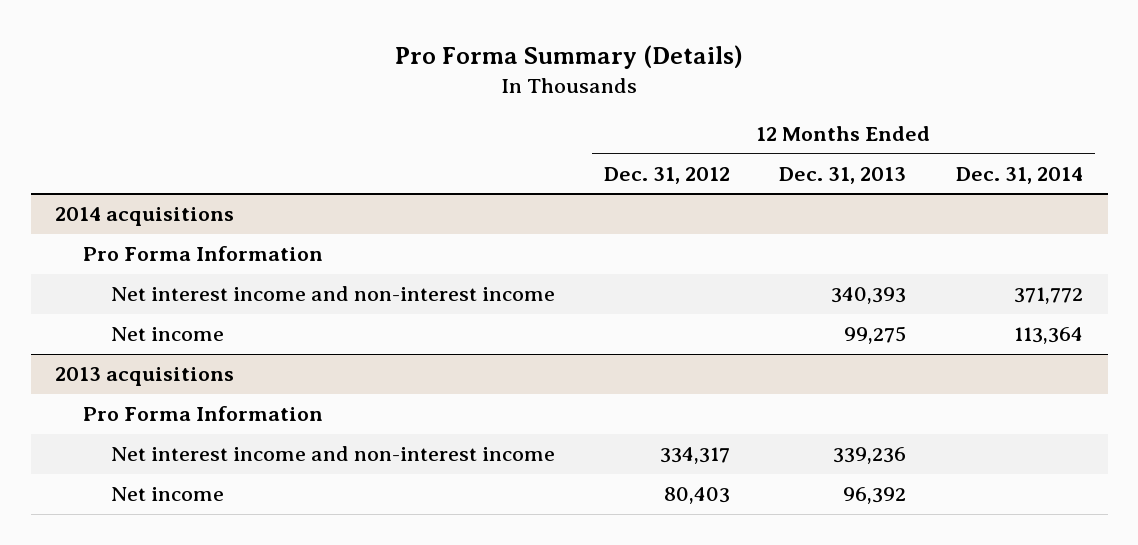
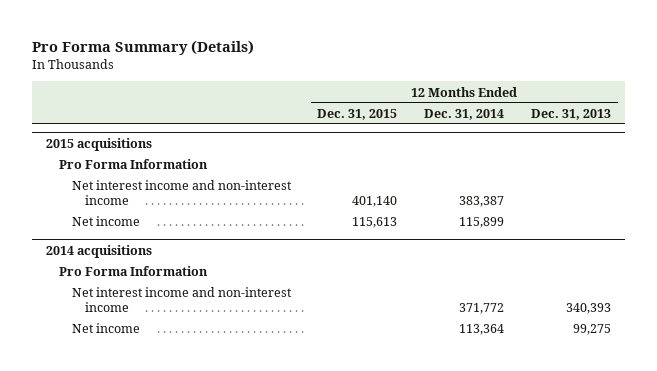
[603,166,730,184] Dec. 31, 2012 -> none
none -> [317,108,398,120] Dec. 31, 2015
none -> [45,137,152,151] 2015 acquisitions
none -> [58,159,208,170] Pro Forma Information
none -> [71,180,292,205] Net interest income and non-interest income
none -> [71,216,140,227] Net income
[55,367,235,387] 2013 acquisitions -> none
[82,406,323,422] Pro Forma Information -> none
[110,446,555,462] Net interest income and non-interest income -> none
[110,487,224,502] Net income -> none

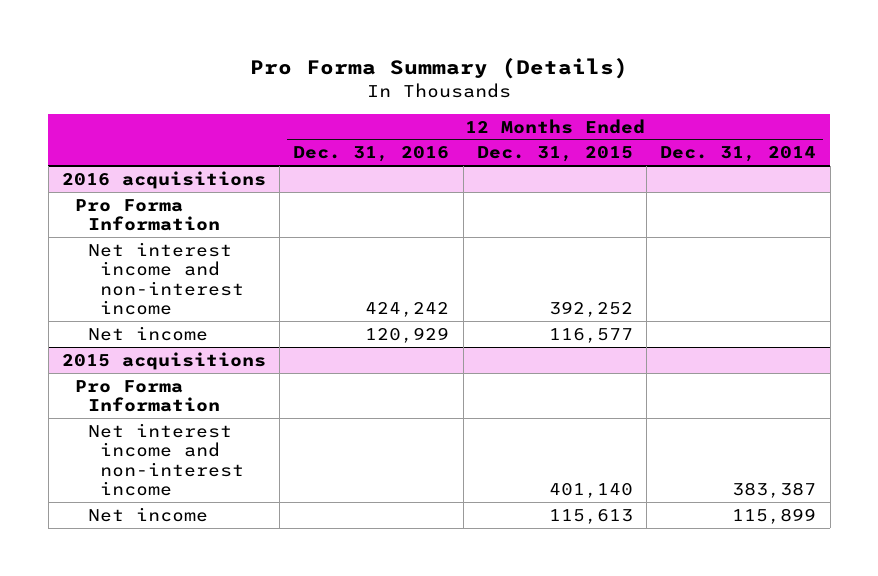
[531,108,612,120] Dec. 31, 2013 -> none
none -> [293,146,450,163] Dec. 31, 2016
none -> [62,170,267,189] 2016 acquisitions
none -> [74,198,220,232] Pro Forma Information
none -> [87,241,245,316] Net interest income and non-interest income
none -> [87,325,208,341] Net income
[45,244,152,258] 2014 acquisitions -> none
[58,266,208,277] Pro Forma Information -> none
[71,287,292,312] Net interest income and non-interest income -> none
[71,323,140,334] Net income -> none

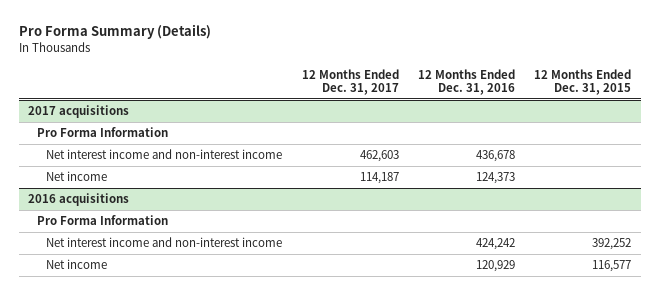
[660,146,817,163] Dec. 31, 2014 -> none
none -> [301,68,399,96] 12 Months Ended Dec. 31, 2017
none -> [28,105,130,119] 2017 acquisitions
none -> [37,127,169,138] Pro Forma Information
none -> [46,149,283,160] Net interest income and non-interest income
none -> [46,171,108,182] Net income
[62,351,267,370] 2015 acquisitions -> none
[74,379,220,413] Pro Forma Information -> none
[87,422,245,497] Net interest income and non-interest income -> none
[87,506,208,522] Net income -> none

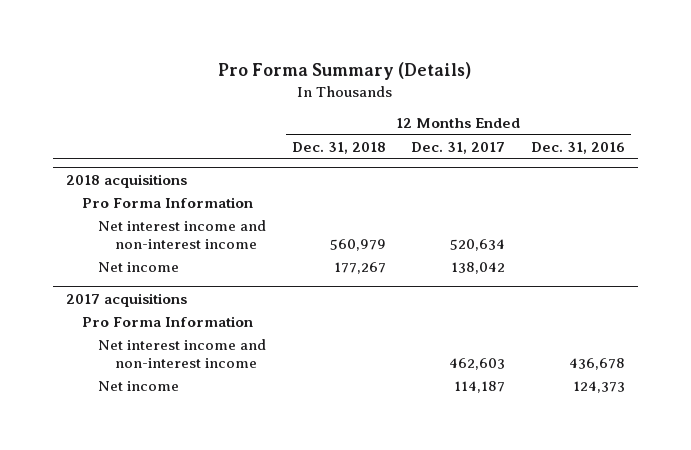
[534,68,632,96] 12 Months Ended Dec. 31, 2015 -> none
none -> [291,141,386,154] Dec. 31, 2018
none -> [65,173,187,188] 2018 acquisitions
none -> [81,196,253,208] Pro Forma Information
none -> [98,219,267,249] Net interest income and non-interest income
none -> [98,261,180,272] Net income
[28,193,130,207] 2016 acquisitions -> none
[37,215,169,226] Pro Forma Information -> none
[46,237,283,248] Net interest income and non-interest income -> none
[46,259,108,270] Net income -> none

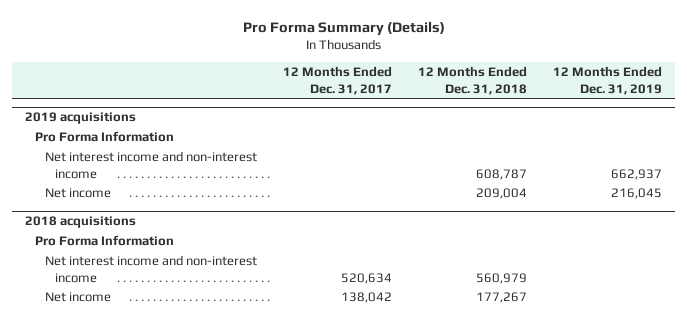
[531,141,626,154] Dec. 31, 2016 -> none
none -> [553,66,663,95] 12 Months Ended Dec. 31, 2019
none -> [25,112,137,125] 2019 acquisitions
none -> [34,131,174,143] Pro Forma Information
none -> [44,151,257,179] Net interest income and non-interest income
none -> [44,188,111,199] Net income
[65,292,187,307] 2017 acquisitions -> none
[81,315,253,327] Pro Forma Information -> none
[98,338,267,368] Net interest income and non-interest income -> none
[98,380,180,391] Net income -> none

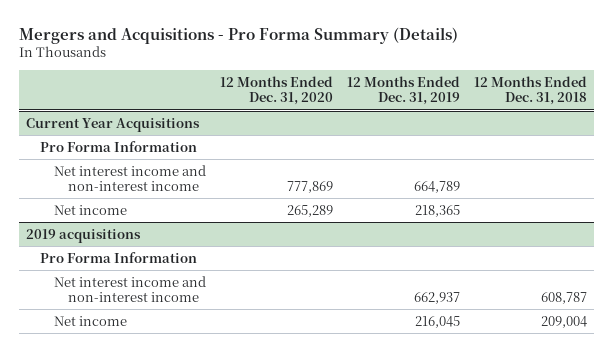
[242,20,445,36] Pro Forma Summary (Details) -> [19,26,459,44] Mergers and Acquisitions - Pro Forma Summary (Details)
[283,66,393,95] 12 Months Ended Dec. 31, 2017 -> none
none -> [219,76,333,106] 12 Months Ended Dec. 31, 2020
none -> [26,117,201,132] Current Year Acquisitions
none -> [40,140,198,152] Pro Forma Information
none -> [53,164,206,192] Net interest income and non-interest income
none -> [53,204,127,215] Net income
[25,216,137,229] 2018 acquisitions -> none
[34,235,174,247] Pro Forma Information -> none
[44,255,257,283] Net interest income and non-interest income -> none
[44,292,111,303] Net income -> none

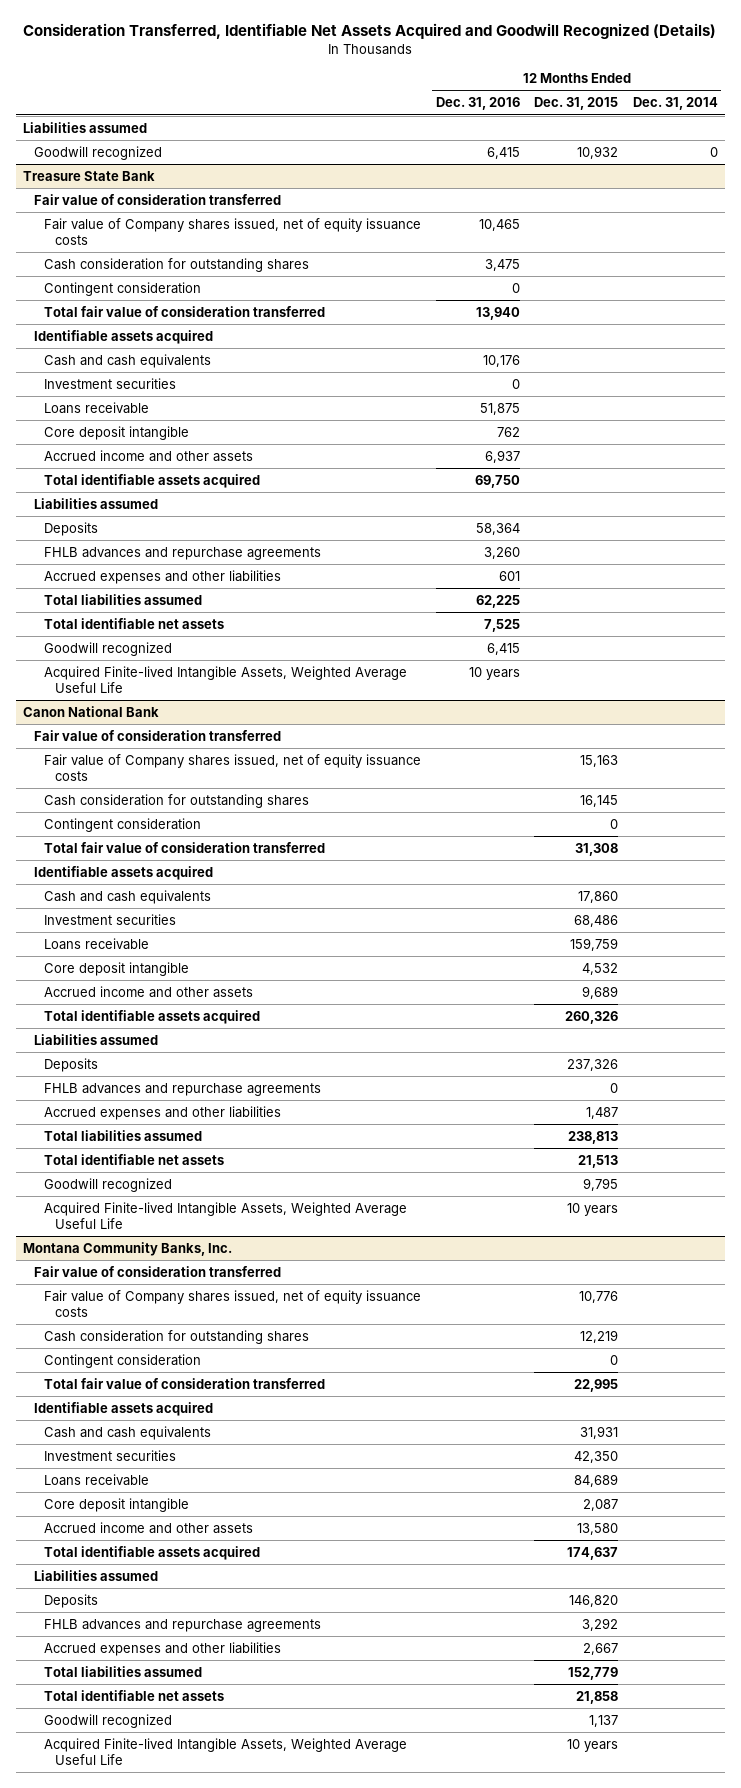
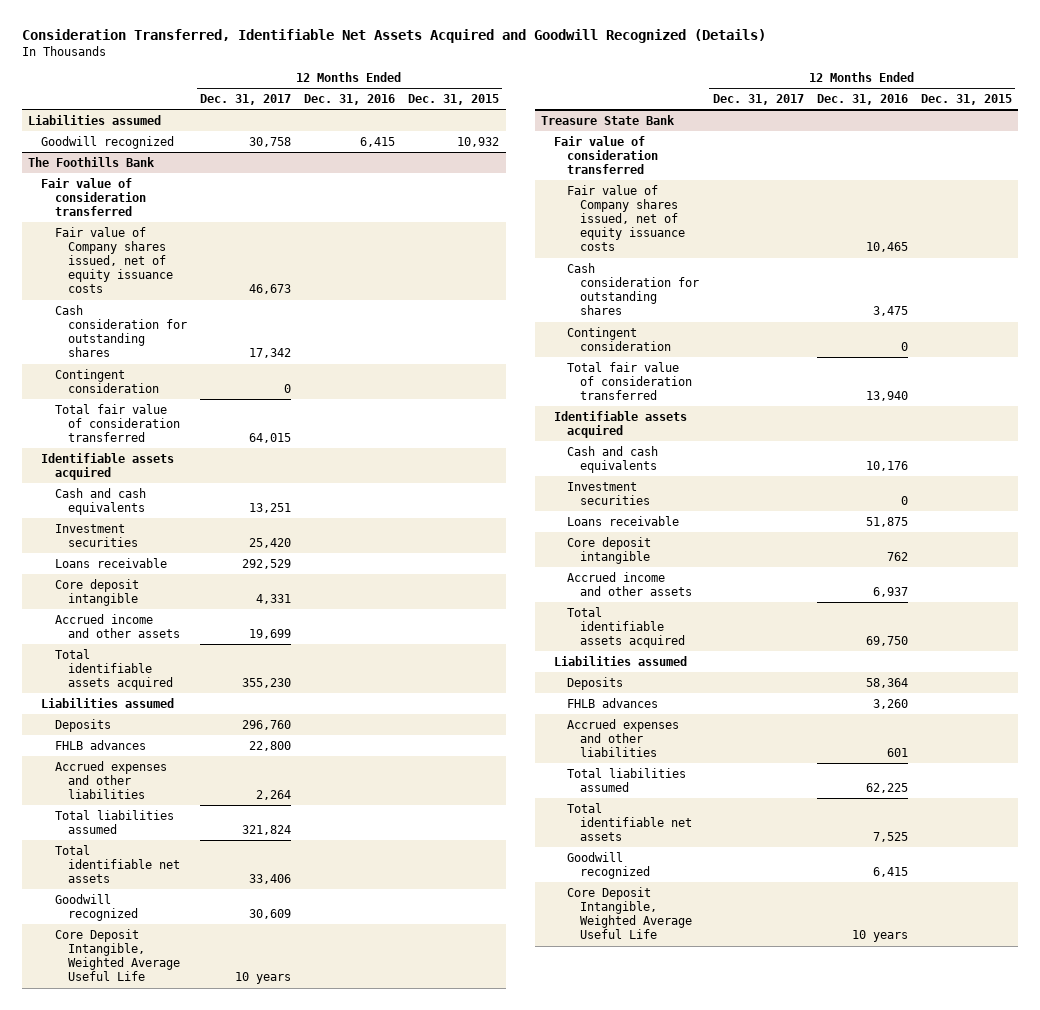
[632,97,718,111] Dec. 31, 2014 -> none
none -> [199,94,291,106] Dec. 31, 2017
none -> [28,156,156,167] The Foothills Bank
none -> [41,177,146,217] Fair value of consideration transferred
none -> [54,226,173,294] Fair value of Company shares issued, net of equity issuance costs
none -> [54,304,187,358] Cash consideration for outstanding shares
none -> [54,368,159,393] Contingent consideration
none -> [54,403,180,443] Total fair value of consideration transferred
none -> [41,452,175,480] Identifiable assets acquired
none -> [54,487,146,515] Cash and cash equivalents
none -> [54,523,138,547] Investment securities
none -> [54,557,167,568] Loans receivable
none -> [54,578,139,606] Core deposit intangible
none -> [54,613,180,638] Accrued income and other assets
none -> [54,648,173,691] Total identifiable assets acquired
none -> [41,697,175,708] Liabilities assumed
none -> [54,718,111,732] Deposits
none -> [54,739,146,750] FHLB advances
none -> [54,760,167,800] Accrued expenses and other liabilities
none -> [54,809,174,834] Total liabilities assumed
none -> [54,844,180,884] Total identifiable net assets
none -> [54,893,138,921] Goodwill recognized
none -> [54,928,180,982] Core Deposit Intangible, Weighted Average Useful Life
[44,546,322,560] FHLB advances and repurchase agreements -> [567,697,659,708] FHLB advances
[23,705,160,717] Canon National Bank -> none
[33,729,281,741] Fair value of consideration transferred -> none
[44,753,422,781] Fair value of Company shares issued, net of equity issuance costs -> none
[44,793,310,808] Cash consideration for outstanding shares -> none
[44,817,202,832] Contingent consideration -> none
[44,841,326,853] Total fair value of consideration transferred -> none
[33,865,213,880] Identifiable assets acquired -> none
[44,889,212,904] Cash and cash equivalents -> none
[44,913,177,925] Investment securities -> none
[44,937,150,950] Loans receivable -> none
[44,961,190,976] Core deposit intangible -> none
[44,985,254,998] Accrued income and other assets -> none
[44,1009,261,1024] Total identifiable assets acquired -> none
[33,1033,158,1045] Liabilities assumed -> none
[44,1057,99,1072] Deposits -> none
[44,1082,322,1096] FHLB advances and repurchase agreements -> none
[44,1105,282,1120] Accrued expenses and other liabilities -> none
[44,1129,203,1141] Total liabilities assumed -> none
[44,1153,225,1165] Total identifiable net assets -> none
[44,1177,173,1192] Goodwill recognized -> none
[44,1201,408,1229] Acquired Finite-lived Intangible Assets, Weighted Average Useful Life -> none
[23,1241,233,1256] Montana Community Banks, Inc. -> none
[33,1265,281,1277] Fair value of consideration transferred -> none
[44,1289,422,1317] Fair value of Company shares issued, net of equity issuance costs -> none
[44,1329,310,1344] Cash consideration for outstanding shares -> none
[44,1353,202,1368] Contingent consideration -> none
[44,1377,326,1389] Total fair value of consideration transferred -> none
[33,1401,213,1416] Identifiable assets acquired -> none
[44,1425,212,1440] Cash and cash equivalents -> none
[44,1449,177,1461] Investment securities -> none
[44,1473,150,1486] Loans receivable -> none
[44,1497,190,1512] Core deposit intangible -> none
[44,1521,254,1534] Accrued income and other assets -> none
[44,1545,261,1560] Total identifiable assets acquired -> none
[33,1569,158,1581] Liabilities assumed -> none
[44,1593,99,1608] Deposits -> none
[44,1618,322,1632] FHLB advances and repurchase agreements -> none
[44,1641,282,1656] Accrued expenses and other liabilities -> none
[44,1665,203,1677] Total liabilities assumed -> none
[44,1689,225,1701] Total identifiable net assets -> none
[44,1713,173,1728] Goodwill recognized -> none
[44,1737,408,1765] Acquired Finite-lived Intangible Assets, Weighted Average Useful Life -> none
[44,665,408,693] Acquired Finite-lived Intangible Assets, Weighted Average Useful Life -> [567,886,693,940] Core Deposit Intangible, Weighted Average Useful Life

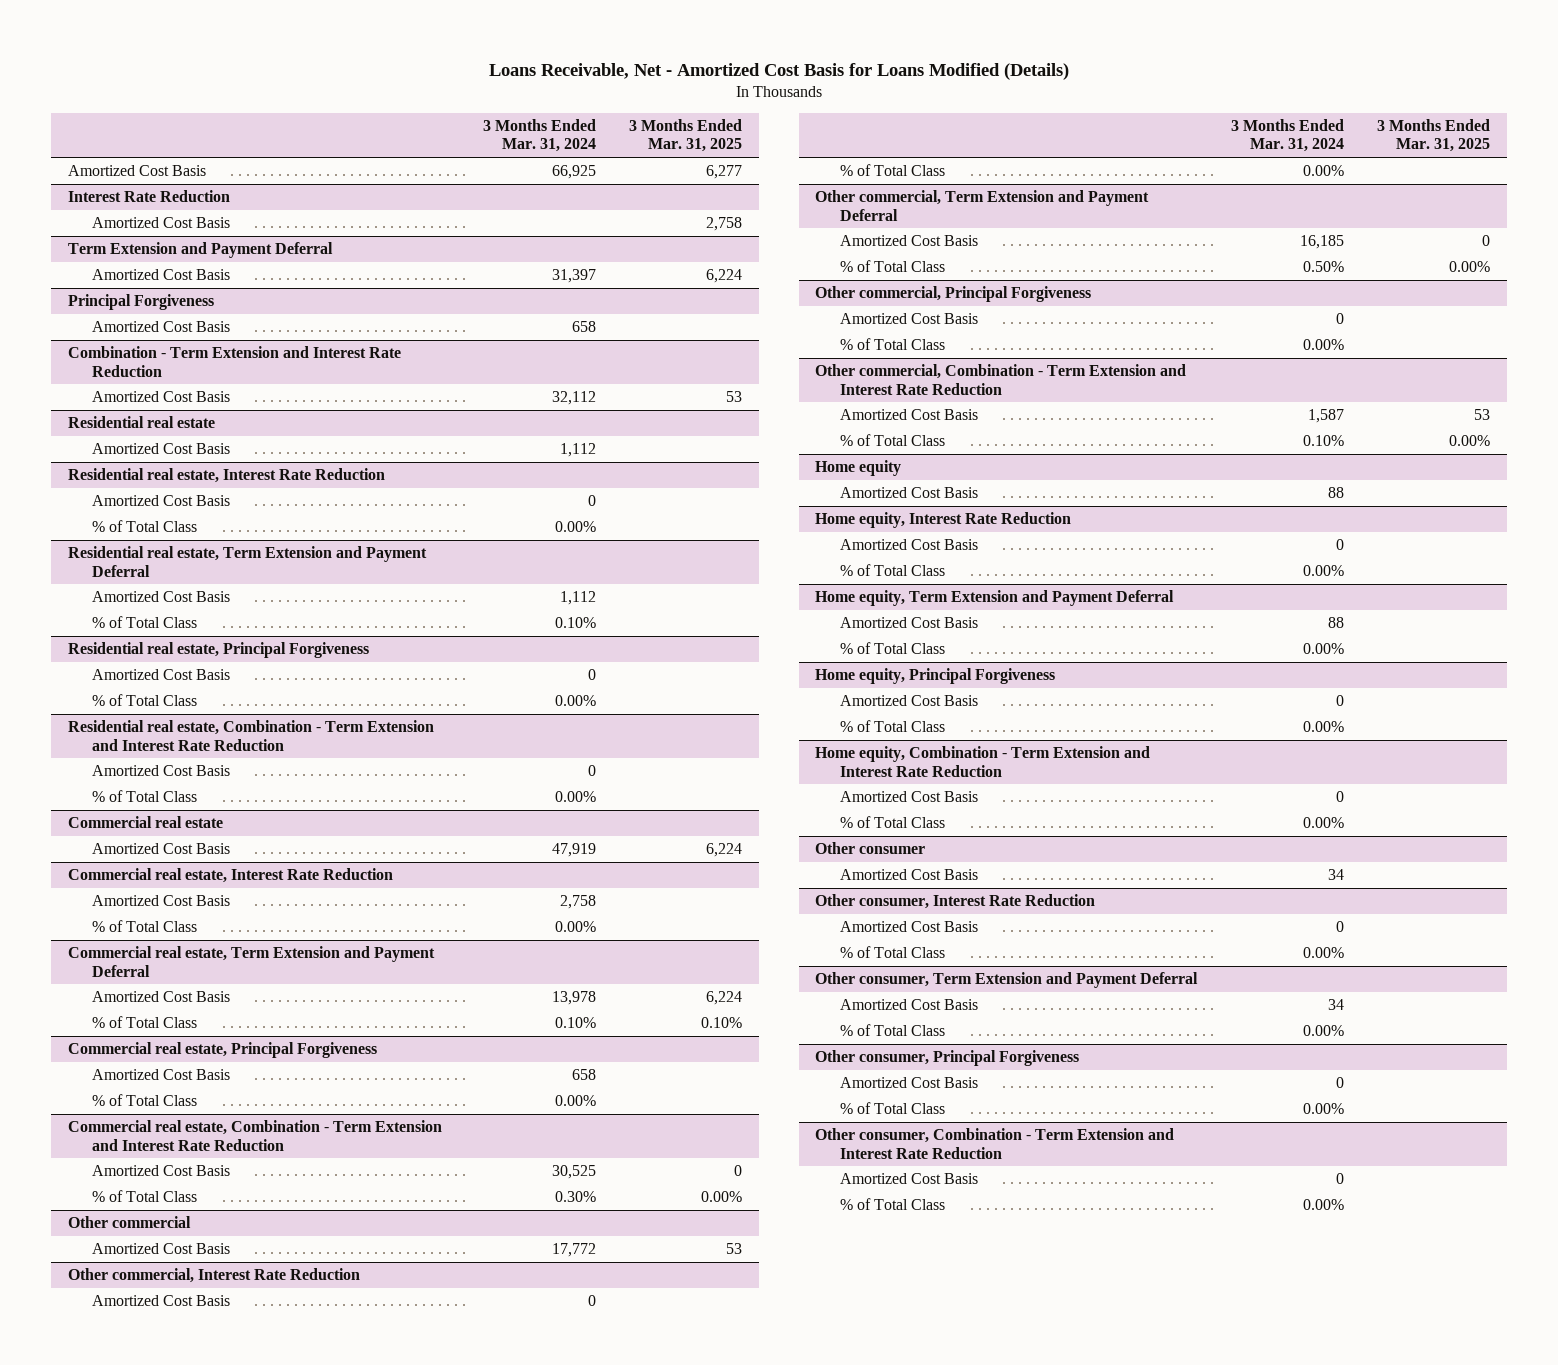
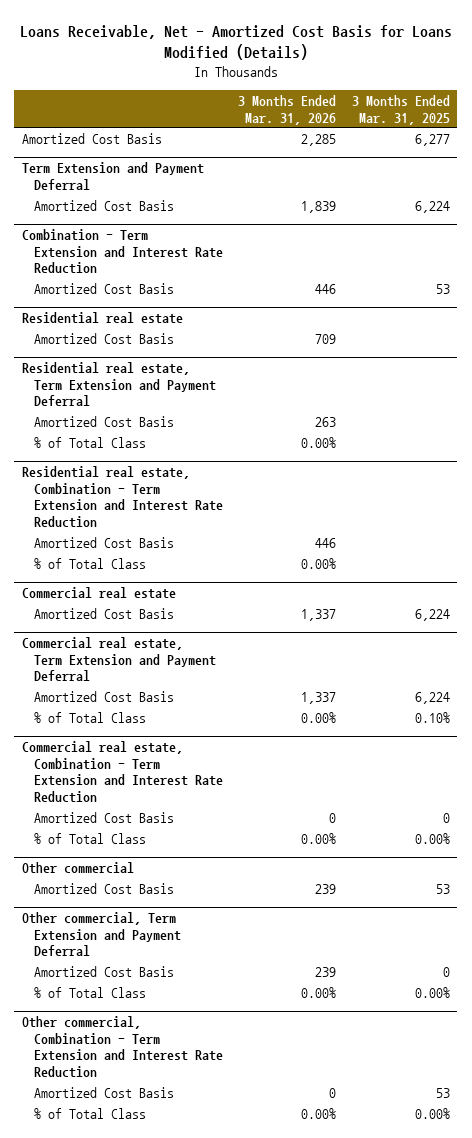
[482,118,596,153] 3 Months Ended Mar. 31, 2024 -> none
none -> [238,94,337,125] 3 Months Ended Mar. 31, 2026
[67,190,230,203] Interest Rate Reduction -> none
[92,217,231,229] Amortized Cost Basis -> none
[67,294,214,311] Principal Forgiveness -> none
[92,321,231,333] Amortized Cost Basis -> none
[67,468,385,484] Residential real estate, Interest Rate Reduction -> none
[92,495,231,507] Amortized Cost Basis -> none
[92,520,198,533] % of Total Class -> none
[67,642,369,659] Residential real estate, Principal Forgiveness -> none
[92,669,231,681] Amortized Cost Basis -> none
[92,694,198,707] % of Total Class -> none
[67,868,393,884] Commercial real estate, Interest Rate Reduction -> none
[92,895,231,907] Amortized Cost Basis -> none
[92,920,198,933] % of Total Class -> none
[67,1042,377,1059] Commercial real estate, Principal Forgiveness -> none
[92,1069,231,1081] Amortized Cost Basis -> none
[92,1094,198,1107] % of Total Class -> none
[67,1268,360,1284] Other commercial, Interest Rate Reduction -> none
[92,1295,231,1307] Amortized Cost Basis -> none
[840,164,946,177] % of Total Class -> none
[815,286,1092,303] Other commercial, Principal Forgiveness -> none
[840,313,979,325] Amortized Cost Basis -> none
[840,338,946,351] % of Total Class -> none
[815,460,902,477] Home equity -> none
[840,487,979,499] Amortized Cost Basis -> none
[815,512,1072,529] Home equity, Interest Rate Reduction -> none
[840,539,979,551] Amortized Cost Basis -> none
[840,564,946,577] % of Total Class -> none
[815,590,1175,607] Home equity, Term Extension and Payment Deferral -> none
[840,617,979,629] Amortized Cost Basis -> none
[840,642,946,655] % of Total Class -> none
[815,668,1056,685] Home equity, Principal Forgiveness -> none
[840,695,979,707] Amortized Cost Basis -> none
[840,720,946,733] % of Total Class -> none
[815,746,1151,777] Home equity, Combination - Term Extension and Interest Rate Reduction -> none
[840,791,979,803] Amortized Cost Basis -> none
[840,816,946,829] % of Total Class -> none
[815,842,926,855] Other consumer -> none
[840,869,979,881] Amortized Cost Basis -> none
[815,894,1096,910] Other consumer, Interest Rate Reduction -> none
[840,921,979,933] Amortized Cost Basis -> none
[840,946,946,959] % of Total Class -> none
[815,972,1199,989] Other consumer, Term Extension and Payment Deferral -> none
[840,999,979,1011] Amortized Cost Basis -> none
[840,1024,946,1037] % of Total Class -> none
[815,1050,1080,1067] Other consumer, Principal Forgiveness -> none
[840,1077,979,1089] Amortized Cost Basis -> none
[840,1102,946,1115] % of Total Class -> none
[815,1128,1175,1159] Other consumer, Combination - Term Extension and Interest Rate Reduction -> none
[840,1173,979,1185] Amortized Cost Basis -> none
[840,1198,946,1211] % of Total Class -> none

